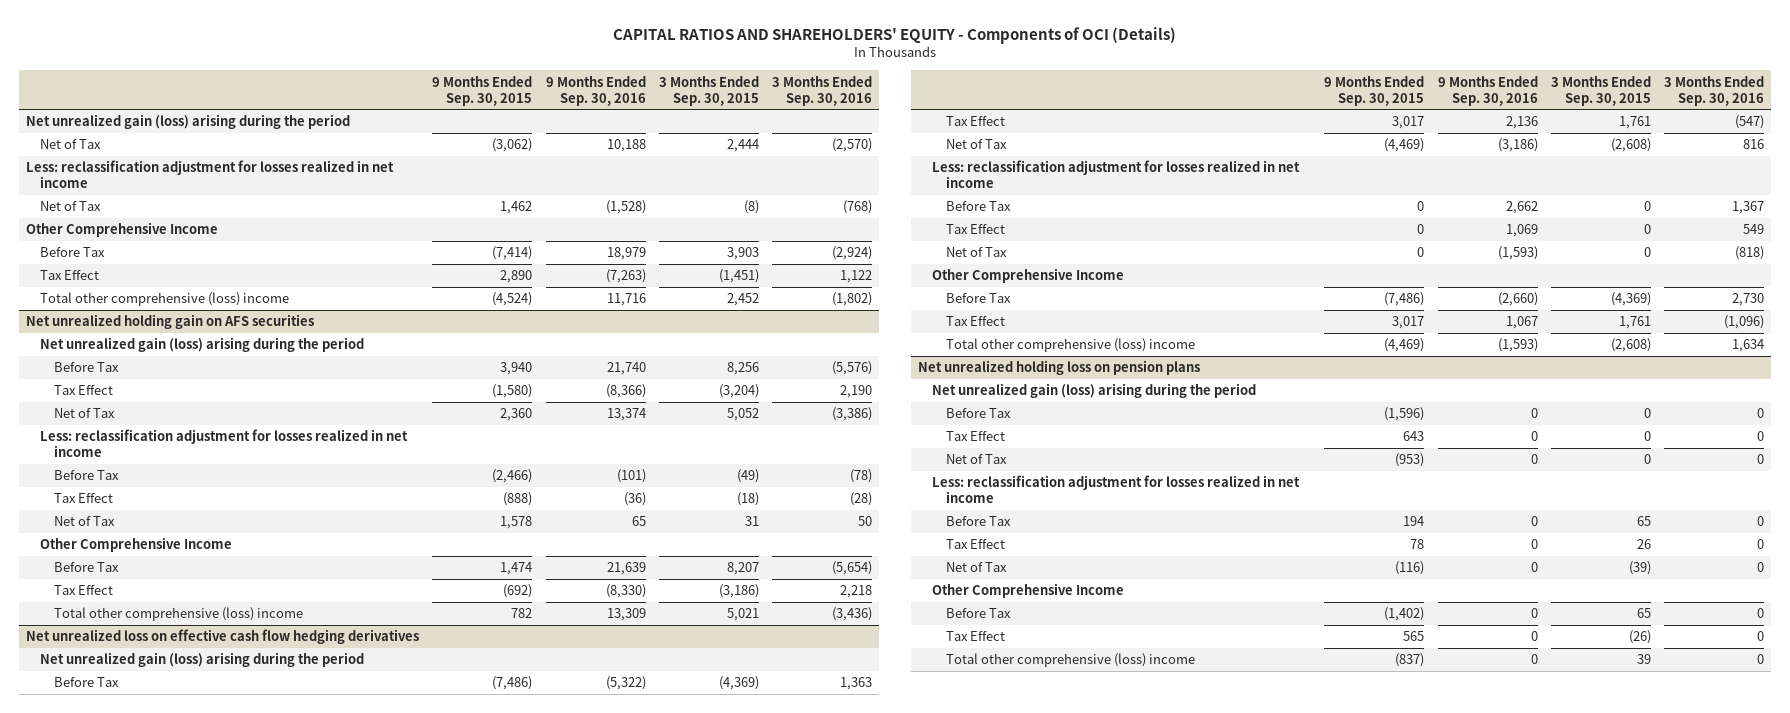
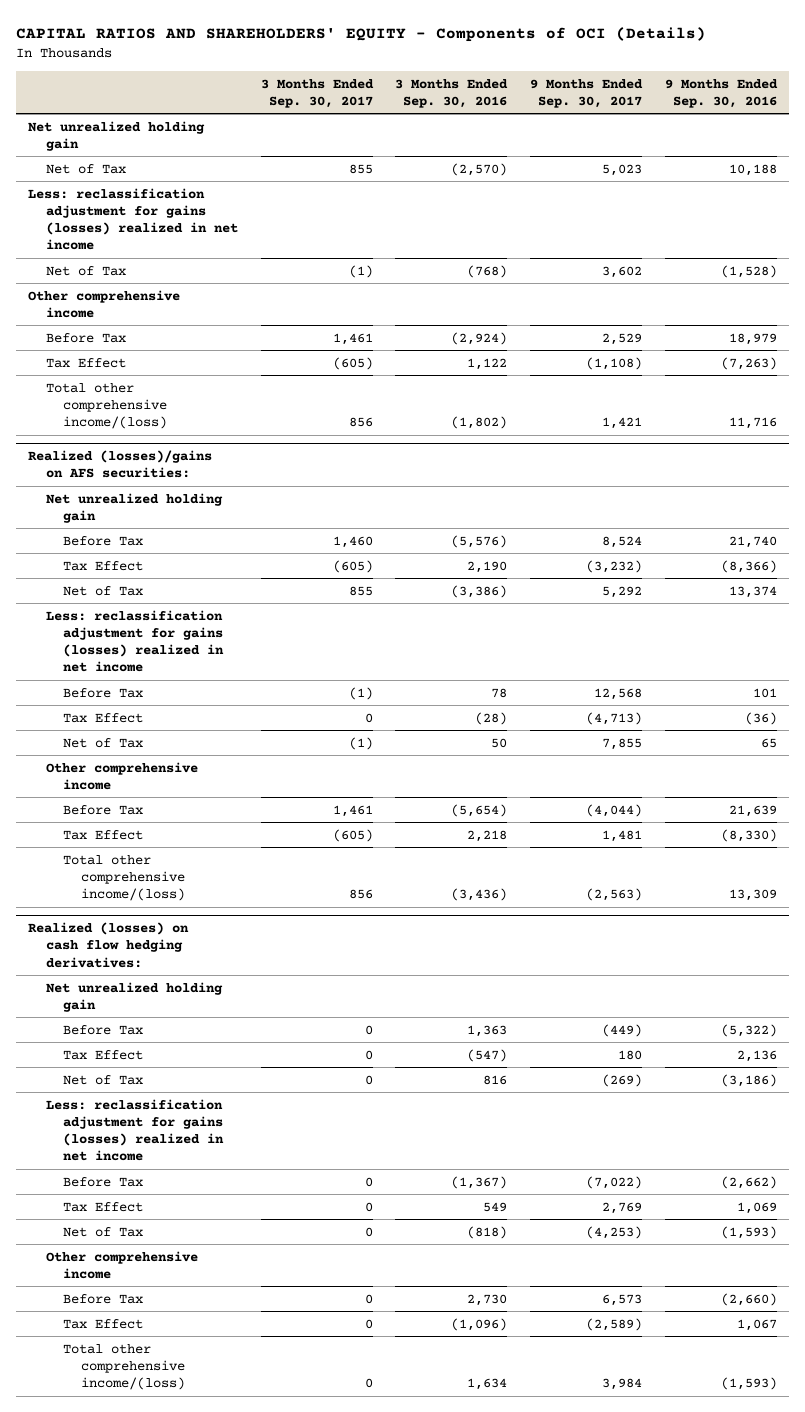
[432,75,533,106] 9 Months Ended Sep. 30, 2015 -> none
[658,75,759,106] 3 Months Ended Sep. 30, 2015 -> none
none -> [260,78,374,108] 3 Months Ended Sep. 30, 2017
none -> [530,78,644,108] 9 Months Ended Sep. 30, 2017
[26,114,351,130] Net unrealized gain (loss) arising during the period -> [27,120,205,151] Net unrealized holding gain
[26,160,395,189] Less: reclassification adjustment for losses realized in net income -> [27,187,238,251] Less: reclassification adjustment for gains (losses) realized in net income
[26,222,219,238] Other Comprehensive Income -> [27,289,180,318] Other comprehensive income
[40,292,290,307] Total other comprehensive (loss) income -> [45,382,168,430] Total other comprehensive income/(loss)
[26,314,315,330] Net unrealized holding gain on AFS securities -> [27,450,212,479] Realized (losses)/gains on AFS securities:
[40,337,365,353] Net unrealized gain (loss) arising during the period -> [45,492,223,523] Net unrealized holding gain
[40,429,409,458] Less: reclassification adjustment for losses realized in net income -> [45,609,225,673] Less: reclassification adjustment for gains (losses) realized in net income
[616,469,646,484] (101) -> [753,687,778,698] 101
[850,469,873,484] (78) -> [491,687,508,698] 78
[40,537,233,553] Other Comprehensive Income -> [45,761,198,790] Other comprehensive income
[54,607,304,622] Total other comprehensive (loss) income -> [63,854,186,902] Total other comprehensive income/(loss)
[26,629,420,645] Net unrealized loss on effective cash flow hedging derivatives -> [27,922,189,968] Realized (losses) on cash flow hedging derivatives:
[40,652,365,668] Net unrealized gain (loss) arising during the period -> [45,981,223,1012] Net unrealized holding gain
[932,160,1301,189] Less: reclassification adjustment for losses realized in net income -> [45,1098,225,1162] Less: reclassification adjustment for gains (losses) realized in net income
[1505,201,1538,215] 2,662 -> [721,1175,778,1189] (2,662)
[1732,201,1765,215] 1,367 -> [451,1175,508,1189] (1,367)
[932,268,1125,284] Other Comprehensive Income -> [45,1250,198,1279] Other comprehensive income
[918,360,1201,376] Net unrealized holding loss on pension plans -> none
[932,383,1257,399] Net unrealized gain (loss) arising during the period -> none
[946,408,1012,419] Before Tax -> none
[946,431,1006,442] Tax Effect -> none
[946,454,1008,465] Net of Tax -> none
[932,475,1301,504] Less: reclassification adjustment for losses realized in net income -> none
[946,516,1012,527] Before Tax -> none
[946,539,1006,550] Tax Effect -> none
[946,562,1008,573] Net of Tax -> none
[932,583,1125,599] Other Comprehensive Income -> none
[946,608,1012,619] Before Tax -> none
[946,631,1006,642] Tax Effect -> none
[946,653,1196,668] Total other comprehensive (loss) income -> none
[946,338,1196,353] Total other comprehensive (loss) income -> [63,1343,186,1391] Total other comprehensive income/(loss)

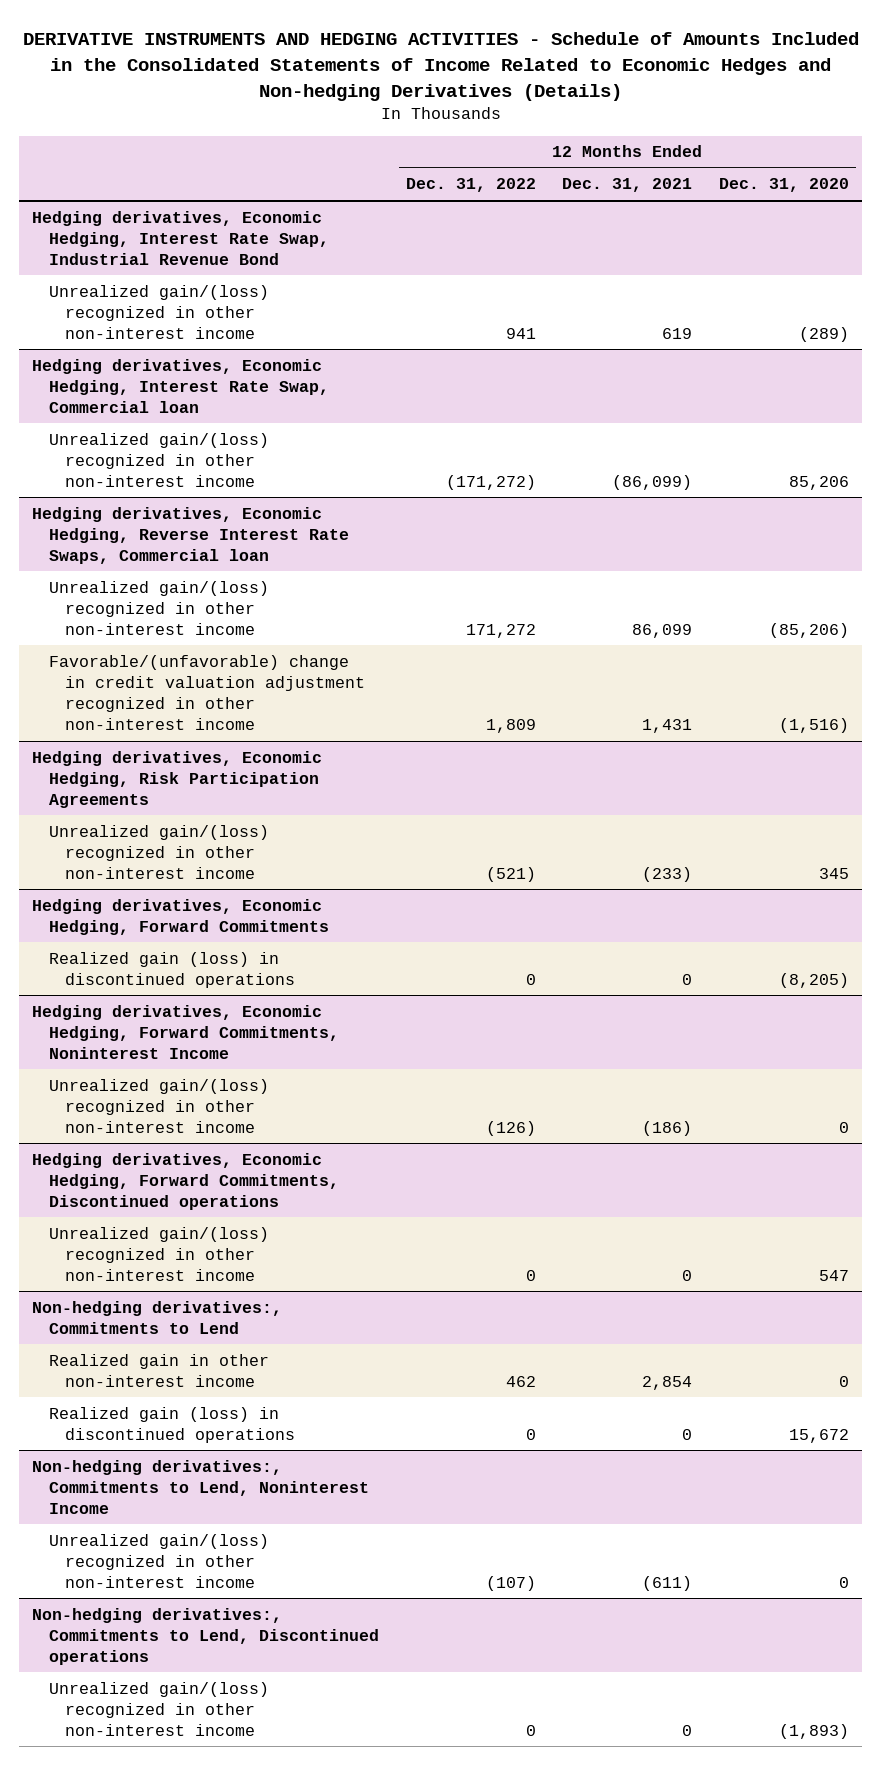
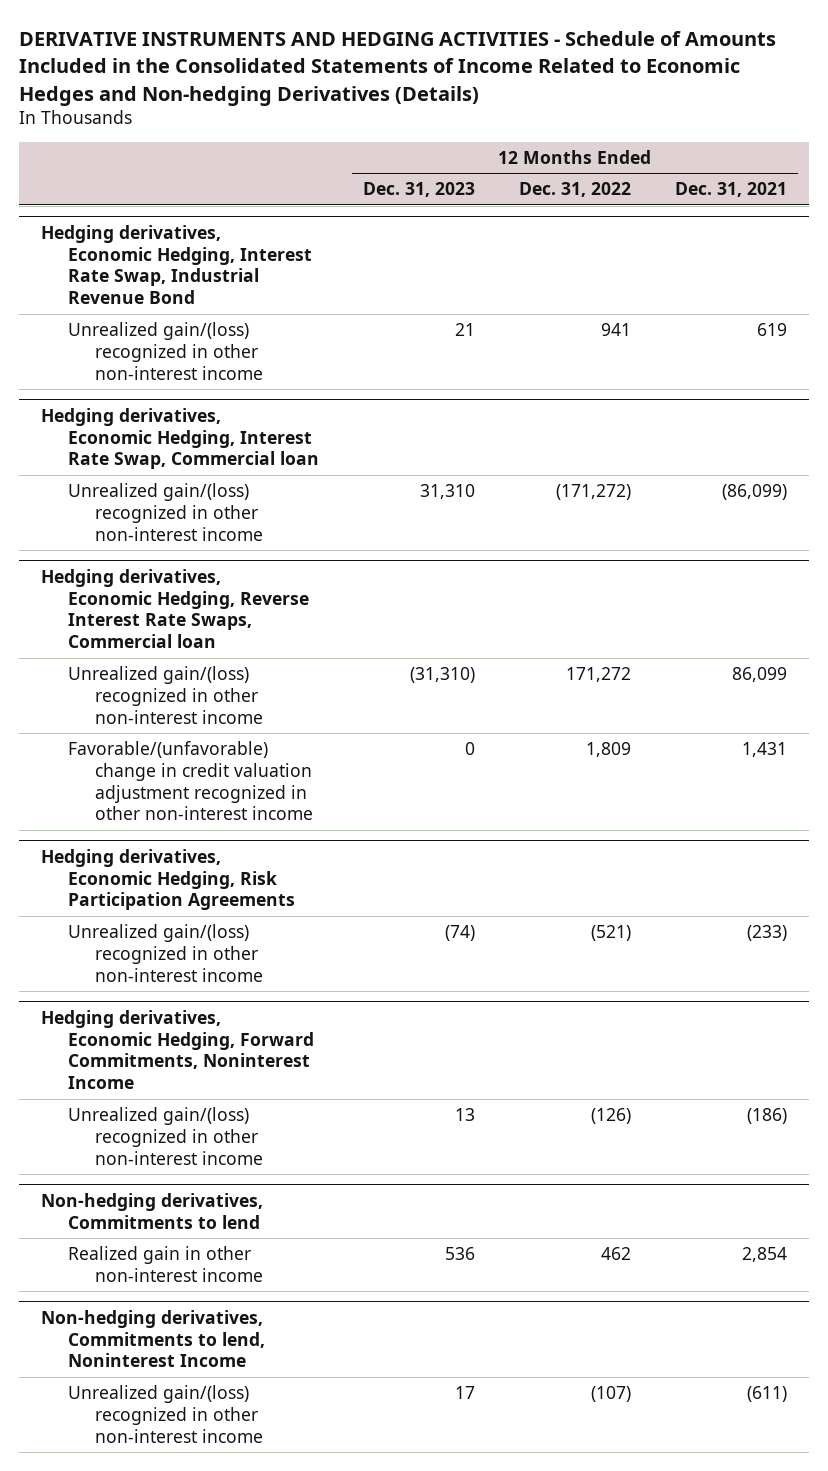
[718,178,849,193] Dec. 31, 2020 -> none
none -> [363,182,476,198] Dec. 31, 2023
[32,898,329,935] Hedging derivatives, Economic Hedging, Forward Commitments -> none
[48,951,296,988] Realized gain (loss) in discontinued operations -> none
[32,1152,339,1210] Hedging derivatives, Economic Hedging, Forward Commitments, Discontinued operations -> none
[48,1226,269,1281] Unrealized gain/(loss) recognized in other non-interest income -> none
[32,1300,283,1334] Non-hedging derivatives:, Commitments to Lend -> [40,1192,263,1229] Non-hedging derivatives, Commitments to lend
[48,1406,296,1443] Realized gain (loss) in discontinued operations -> none
[32,1459,369,1514] Non-hedging derivatives:, Commitments to Lend, Noninterest Income -> [40,1309,265,1368] Non-hedging derivatives, Commitments to lend, Noninterest Income
[32,1607,379,1665] Non-hedging derivatives:, Commitments to Lend, Discontinued operations -> none
[48,1681,269,1736] Unrealized gain/(loss) recognized in other non-interest income -> none

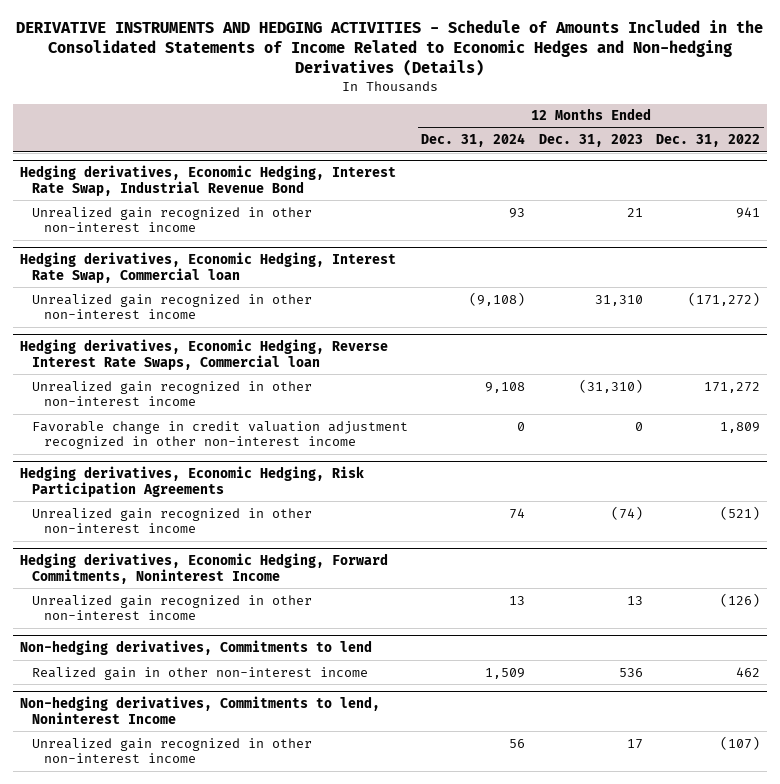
[675,182,788,198] Dec. 31, 2021 -> none
none -> [421,133,526,148] Dec. 31, 2024
[67,322,264,380] Unrealized gain/(loss) recognized in other non-interest income -> [31,206,312,233] Unrealized gain recognized in other non-interest income
[67,483,264,541] Unrealized gain/(loss) recognized in other non-interest income -> [31,293,312,320] Unrealized gain recognized in other non-interest income
[67,666,264,724] Unrealized gain/(loss) recognized in other non-interest income -> [31,380,312,407] Unrealized gain recognized in other non-interest income
[67,741,314,821] Favorable/(unfavorable) change in credit valuation adjustment recognized in other non-interest income -> [31,420,408,450] Favorable change in credit valuation adjustment recognized in other non-interest income
[67,924,264,982] Unrealized gain/(loss) recognized in other non-interest income -> [31,507,312,534] Unrealized gain recognized in other non-interest income
[67,1107,264,1165] Unrealized gain/(loss) recognized in other non-interest income -> [31,594,312,621] Unrealized gain recognized in other non-interest income
[67,1385,264,1443] Unrealized gain/(loss) recognized in other non-interest income -> [31,737,312,764] Unrealized gain recognized in other non-interest income

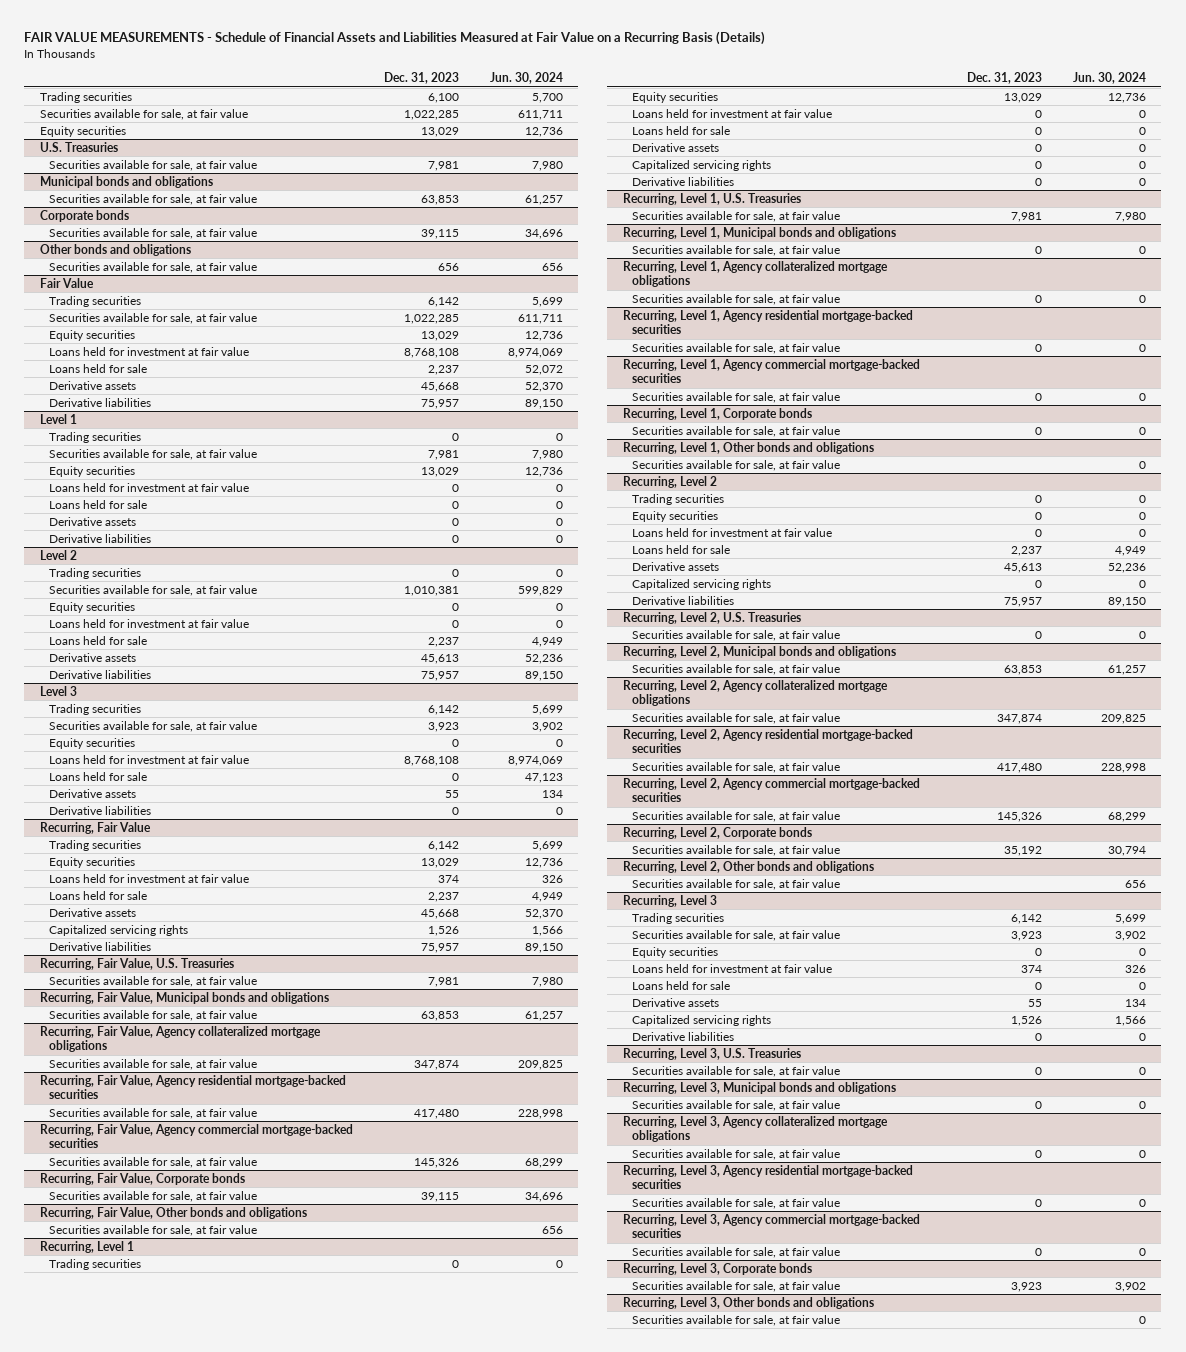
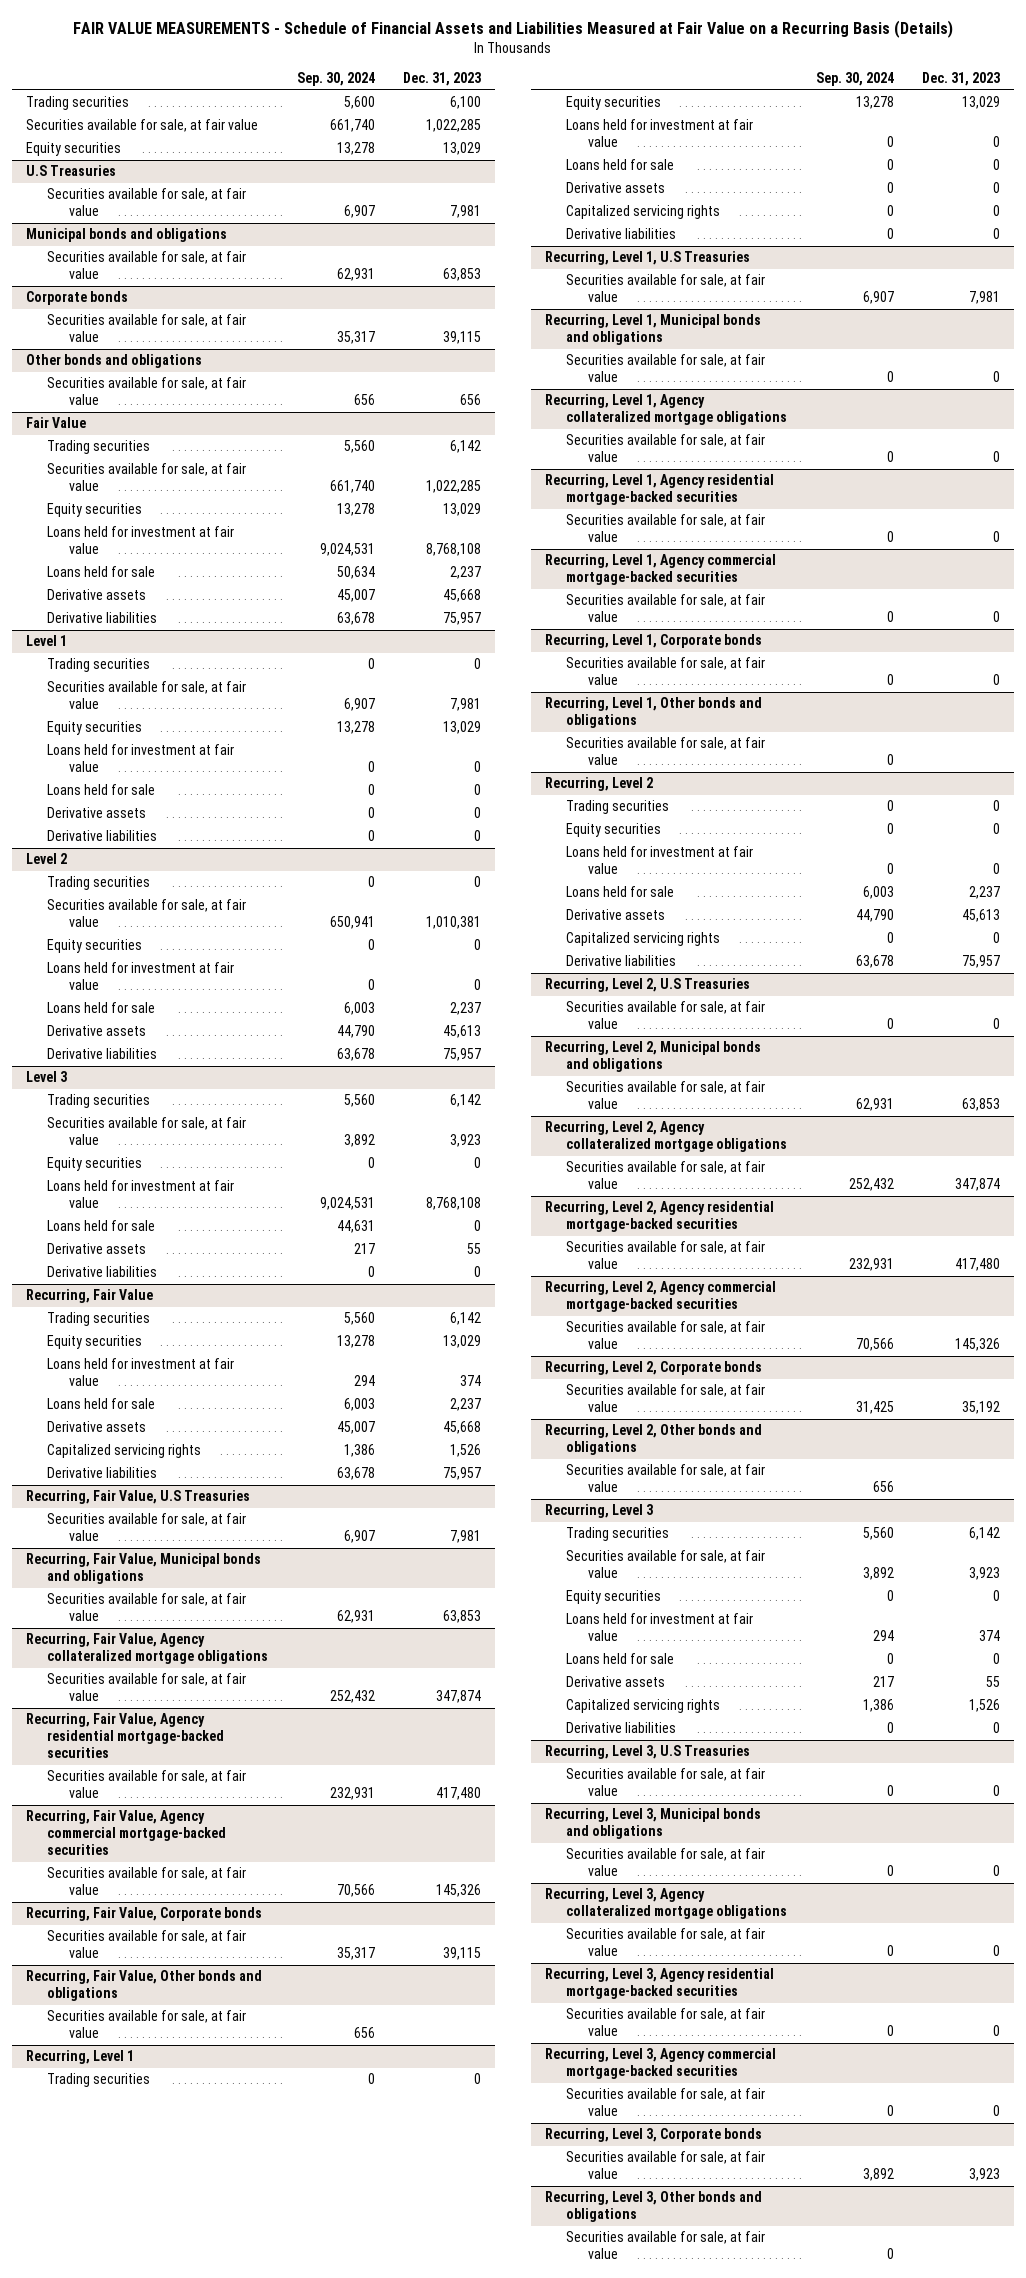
[489,71,563,84] Jun. 30, 2024 -> none
none -> [296,72,375,87] Sep. 30, 2024
[39,141,118,152] U.S. Treasuries -> [25,165,116,177] U.S Treasuries
[39,957,234,970] Recurring, Fair Value, U.S. Treasuries -> [25,1490,250,1505] Recurring, Fair Value, U.S Treasuries
[622,192,801,205] Recurring, Level 1, U.S. Treasuries -> [544,251,750,266] Recurring, Level 1, U.S Treasuries
[622,611,801,624] Recurring, Level 2, U.S. Treasuries -> [544,978,750,993] Recurring, Level 2, U.S Treasuries
[622,1047,801,1060] Recurring, Level 3, U.S. Treasuries -> [544,1745,750,1760] Recurring, Level 3, U.S Treasuries

